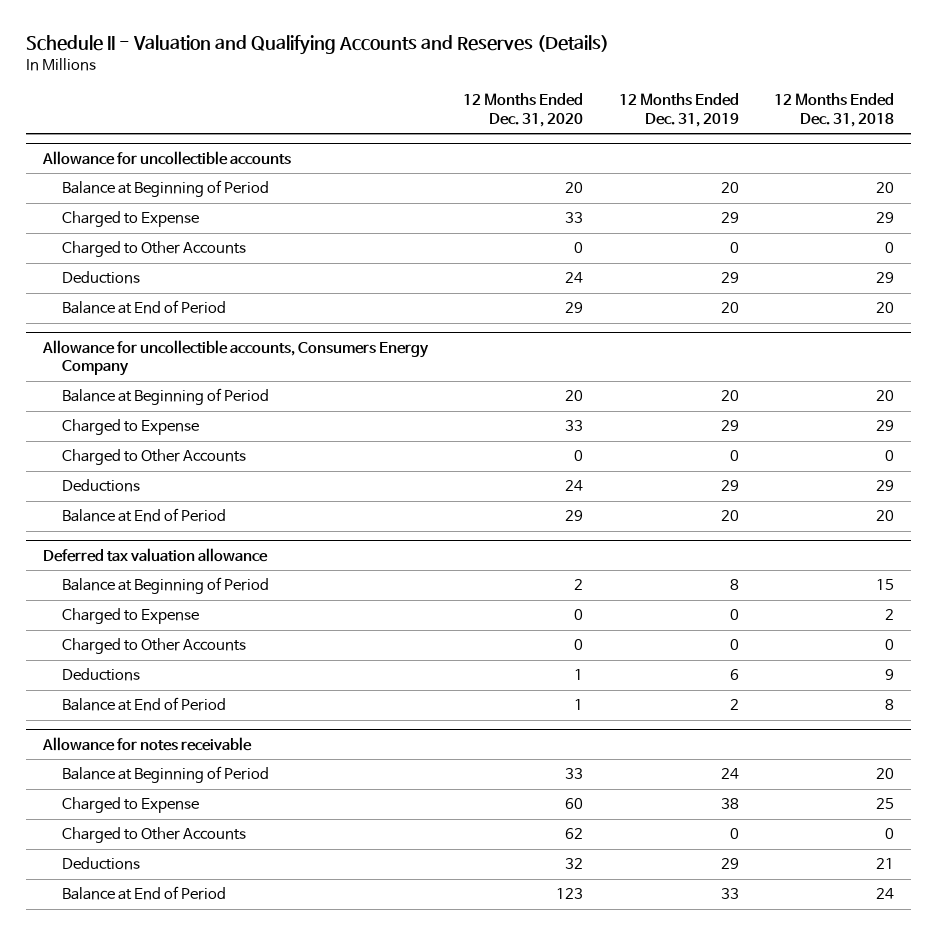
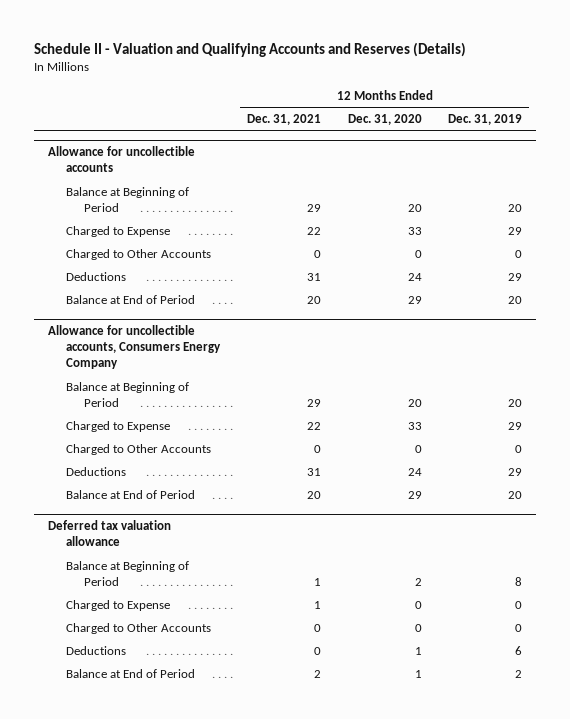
[773,93,894,127] 12 Months Ended Dec. 31, 2018 -> none
none -> [246,114,321,126] Dec. 31, 2021
[42,736,253,751] Allowance for notes receivable -> none
[62,766,270,784] Balance at Beginning of Period -> none
[62,797,200,814] Charged to Expense -> none
[62,827,247,844] Charged to Other Accounts -> none
[62,857,141,871] Deductions -> none
[62,886,227,901] Balance at End of Period -> none

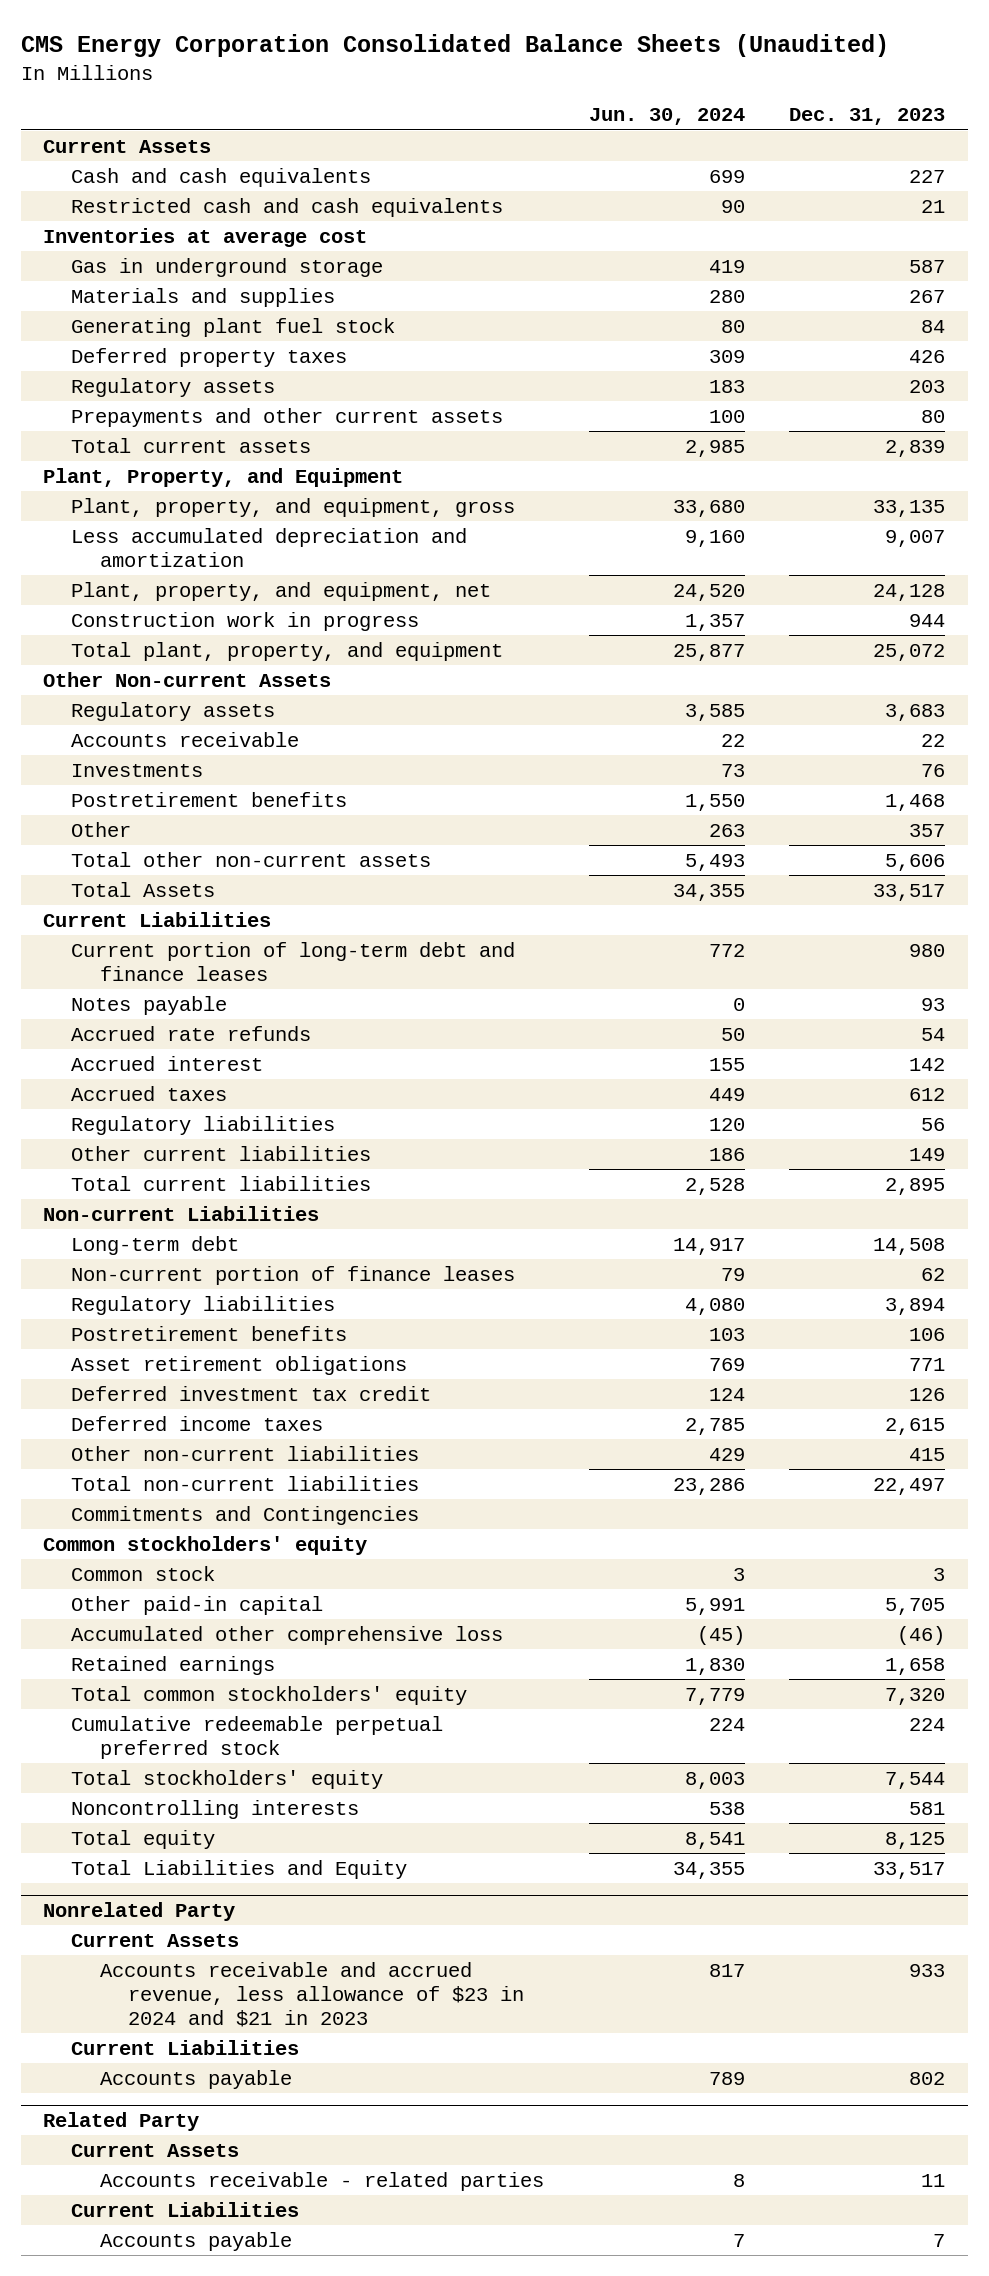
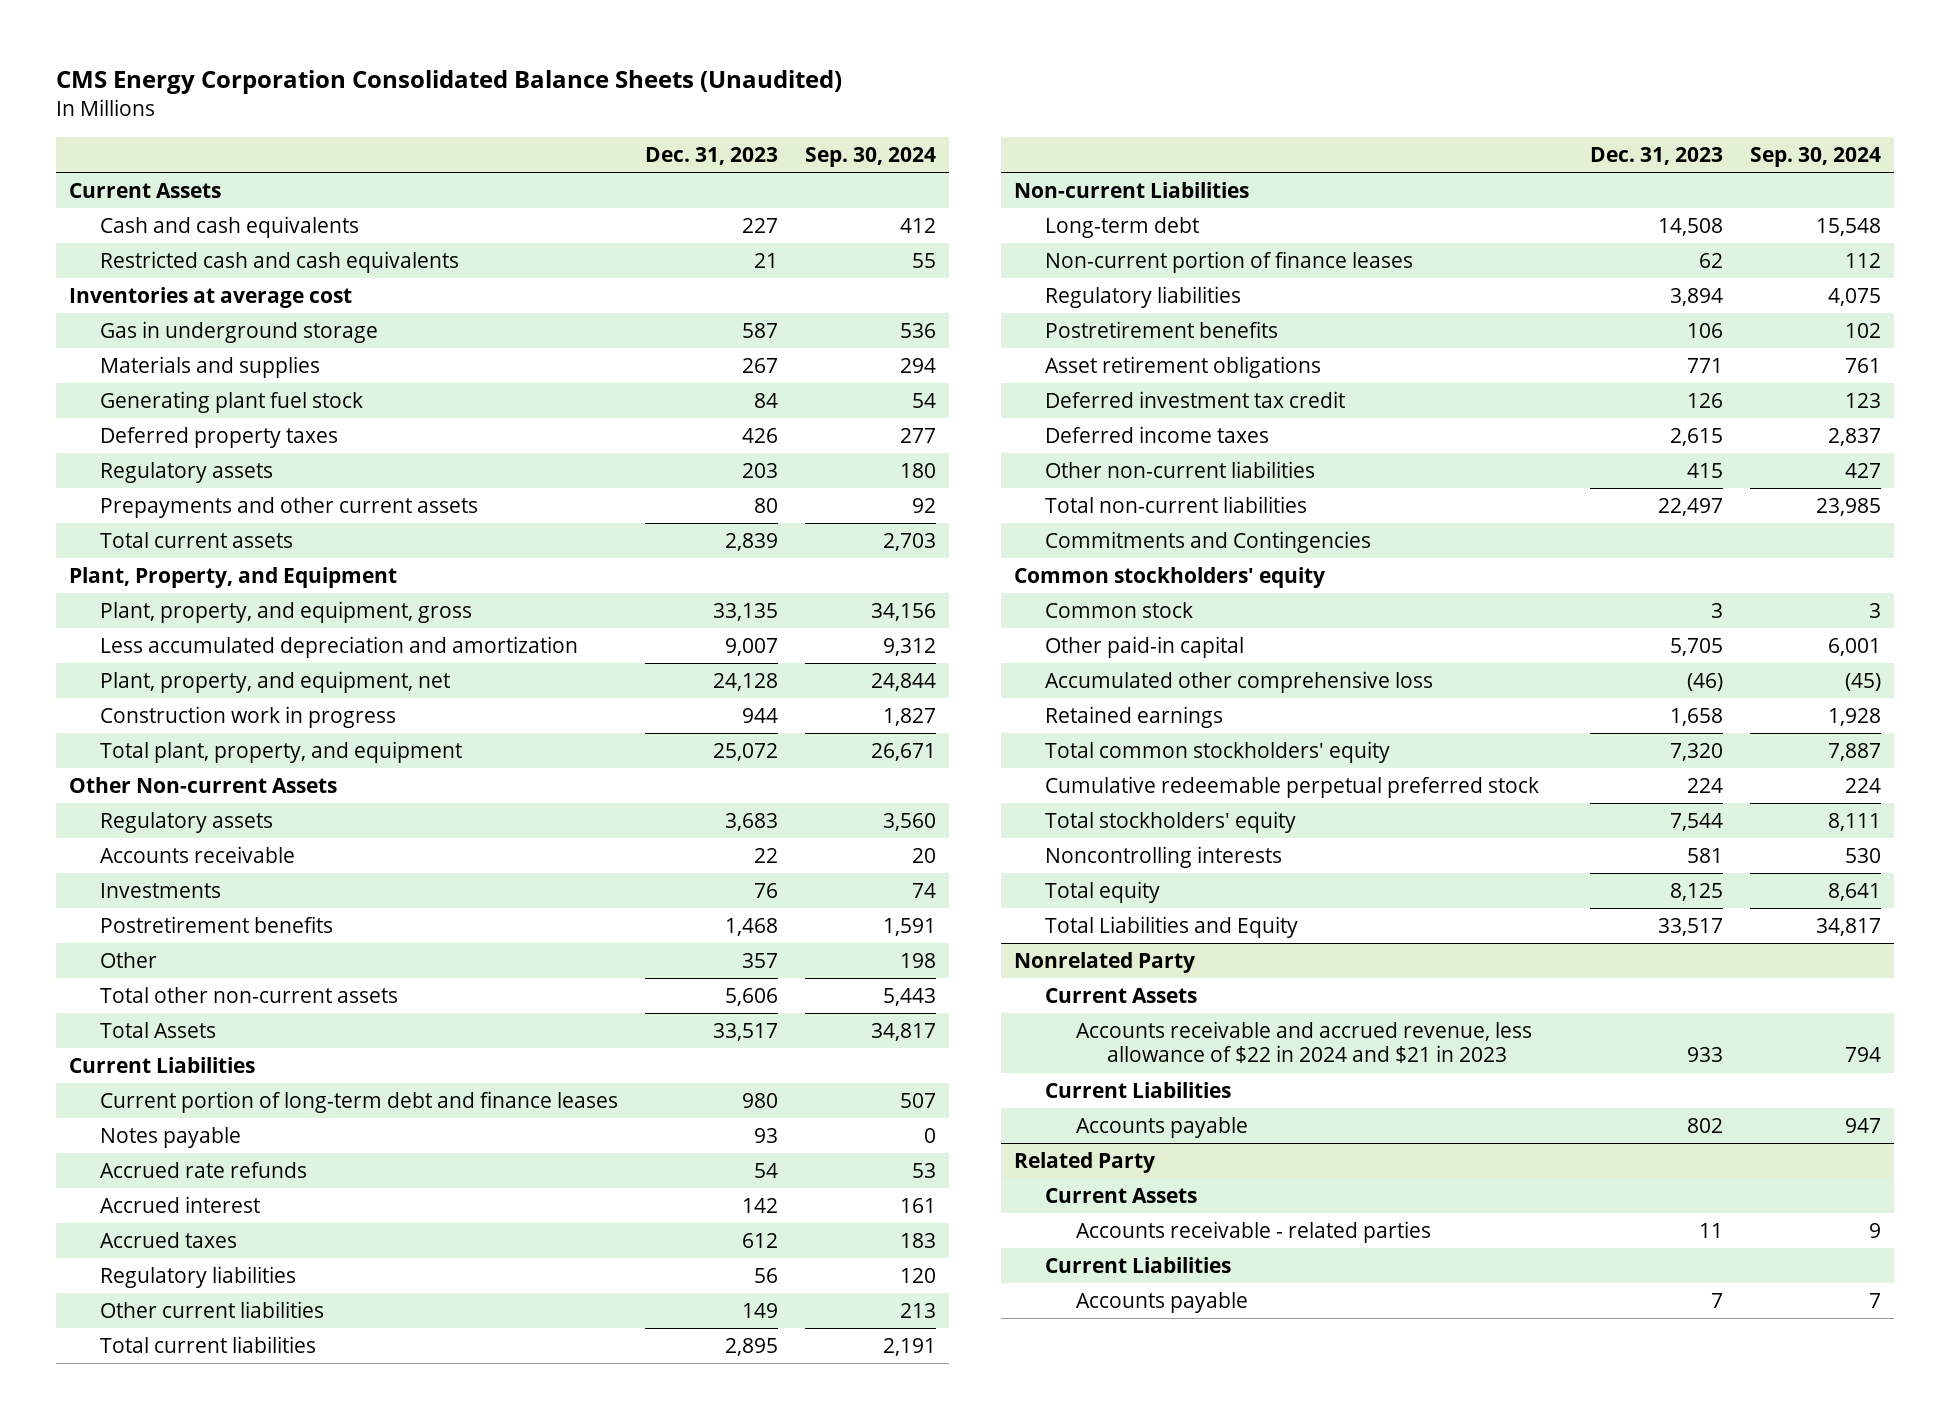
[588,108,745,126] Jun. 30, 2024 -> none
none -> [804,146,936,167] Sep. 30, 2024
[99,1961,525,2027] Accounts receivable and accrued revenue, less allowance of $23 in 2024 and $21 in 2023 -> [1075,1020,1532,1064] Accounts receivable and accrued revenue, less allowance of $22 in 2024 and $21 in 2023

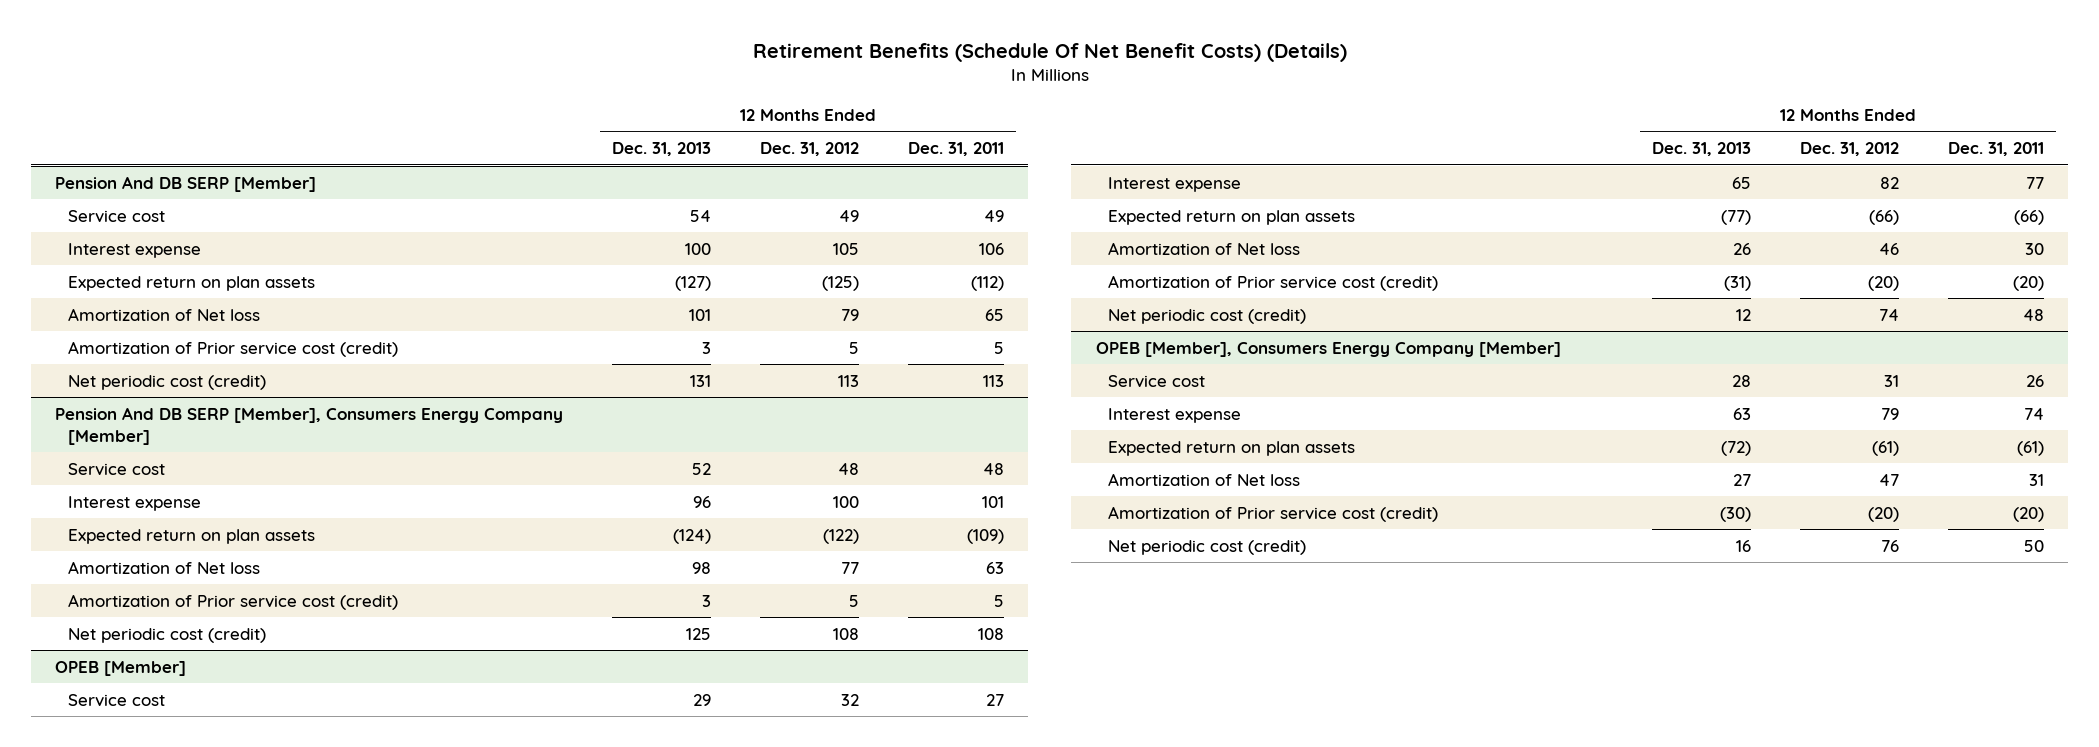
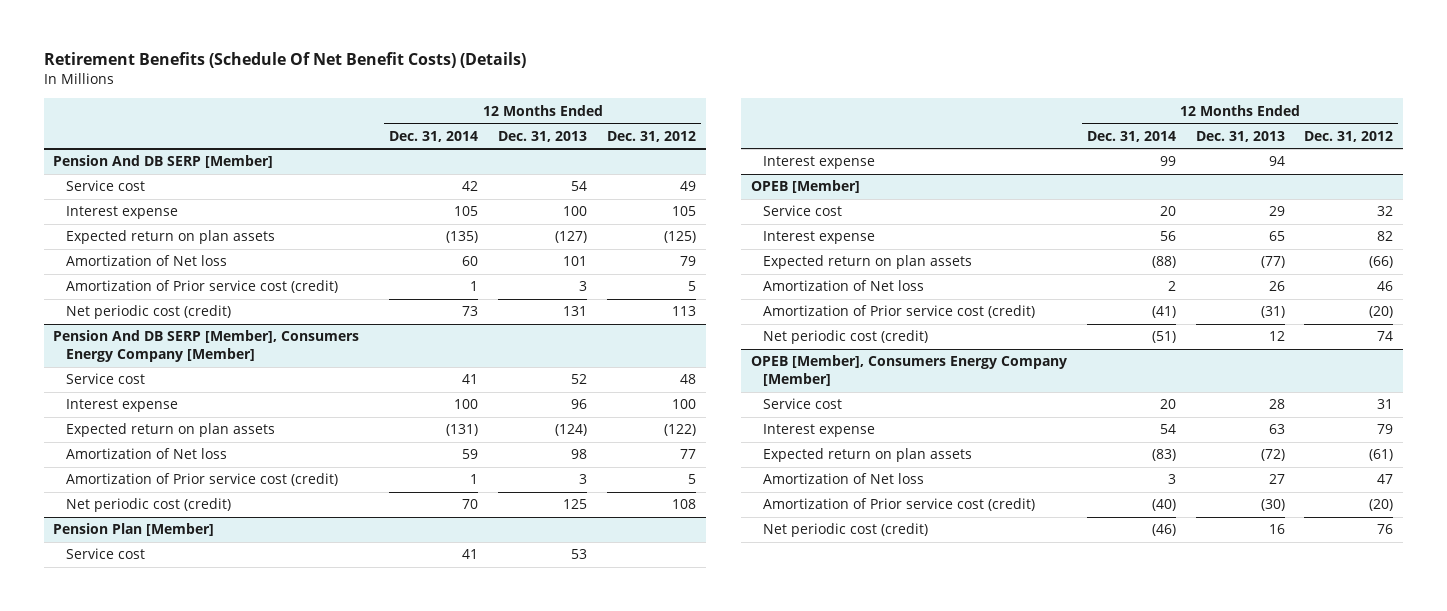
[907,142,1004,157] Dec. 31, 2011 -> none
none -> [389,130,479,142] Dec. 31, 2014
none -> [53,523,215,537] Pension Plan [Member]
none -> [65,548,145,560] Service cost
none -> [763,156,876,170] Interest expense

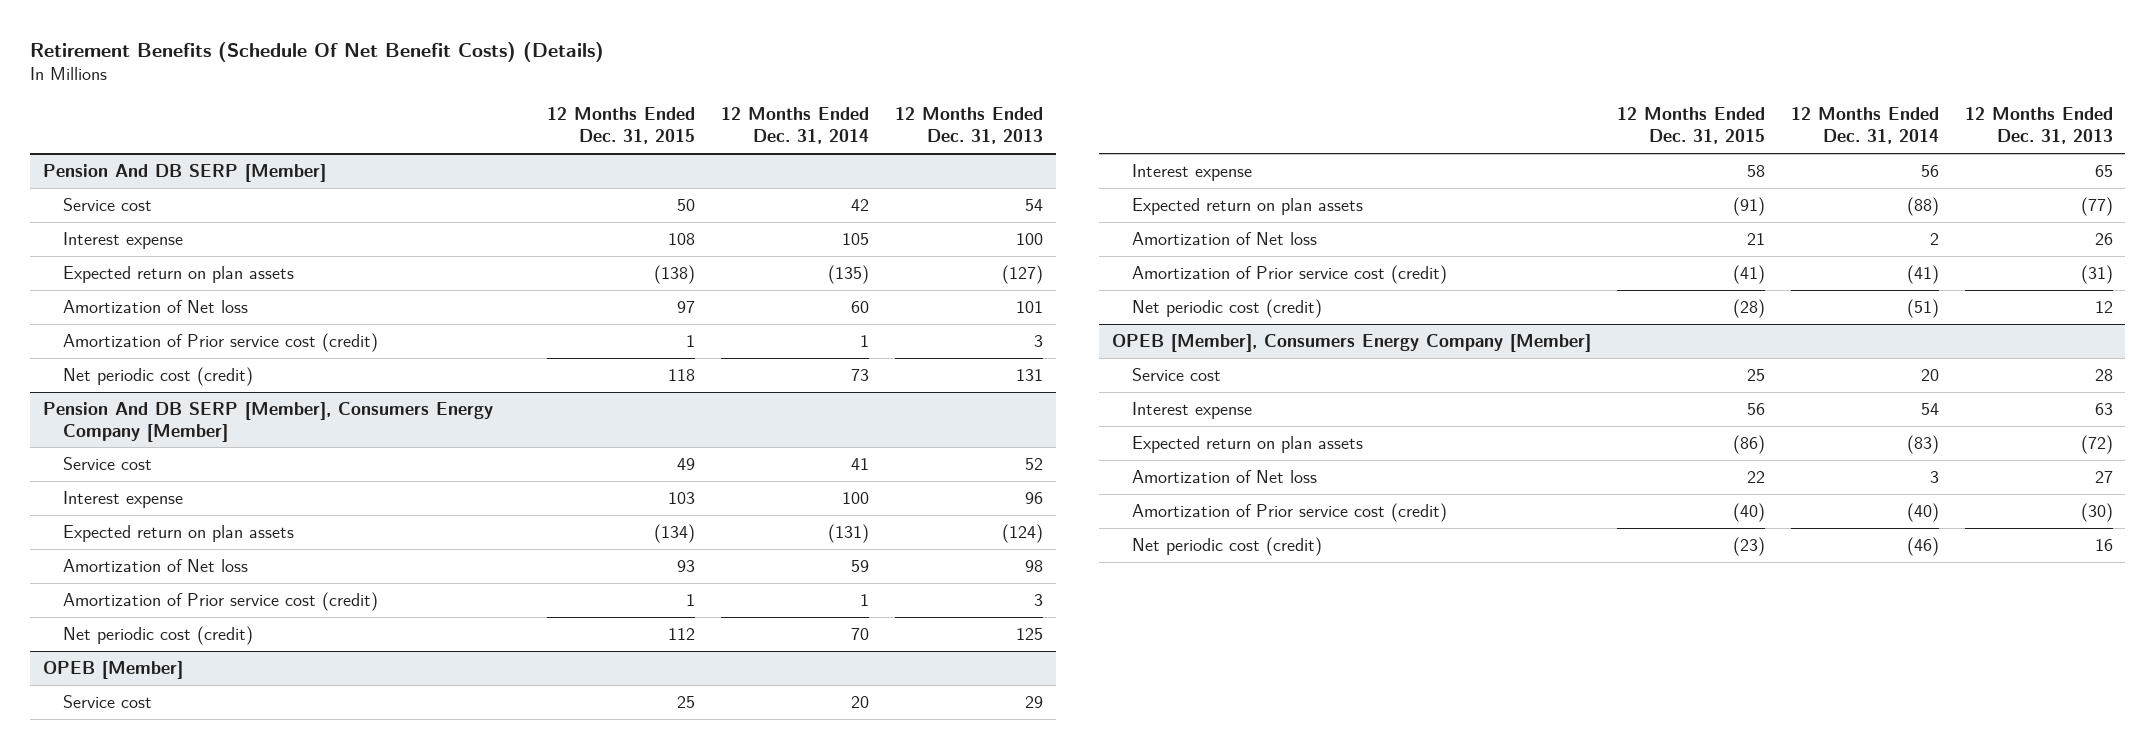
[606,130,696,142] Dec. 31, 2012 -> none
none -> [547,107,696,145] 12 Months Ended Dec. 31, 2015
[53,523,215,537] Pension Plan [Member] -> none
[65,548,145,560] Service cost -> none
[763,156,876,170] Interest expense -> none

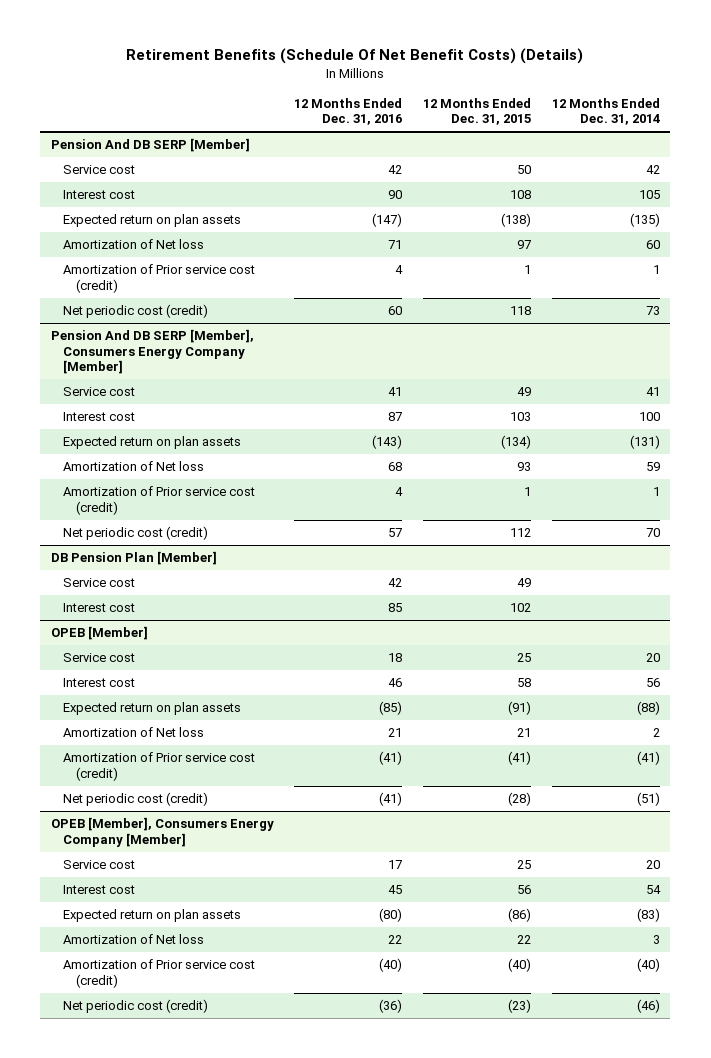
[895,107,1044,145] 12 Months Ended Dec. 31, 2013 -> none
none -> [294,98,403,126] 12 Months Ended Dec. 31, 2016
[62,231,183,249] Interest expense -> [63,190,136,200] Interest cost
[62,490,183,508] Interest expense -> [63,412,136,422] Interest cost
none -> [50,551,217,566] DB Pension Plan [Member]
none -> [63,578,136,588] Service cost
none -> [63,603,136,613] Interest cost
[1132,163,1253,181] Interest expense -> [63,678,136,688] Interest cost
[1132,401,1253,419] Interest expense -> [63,885,136,895] Interest cost

